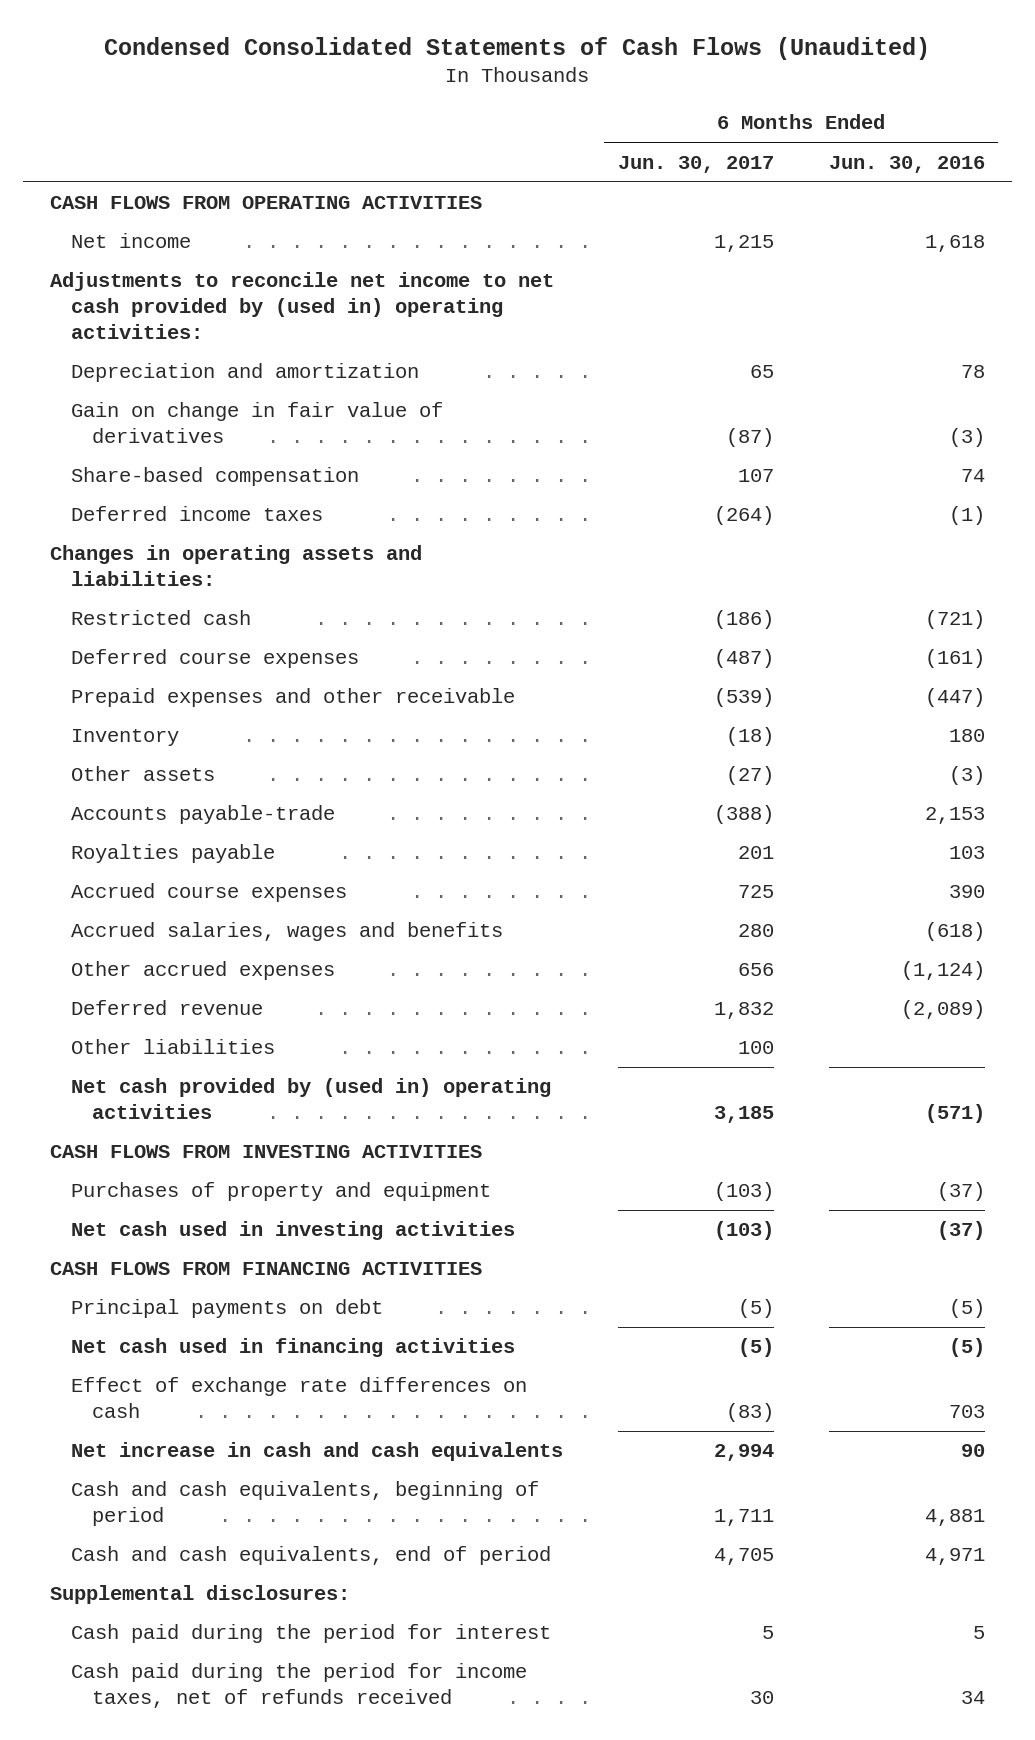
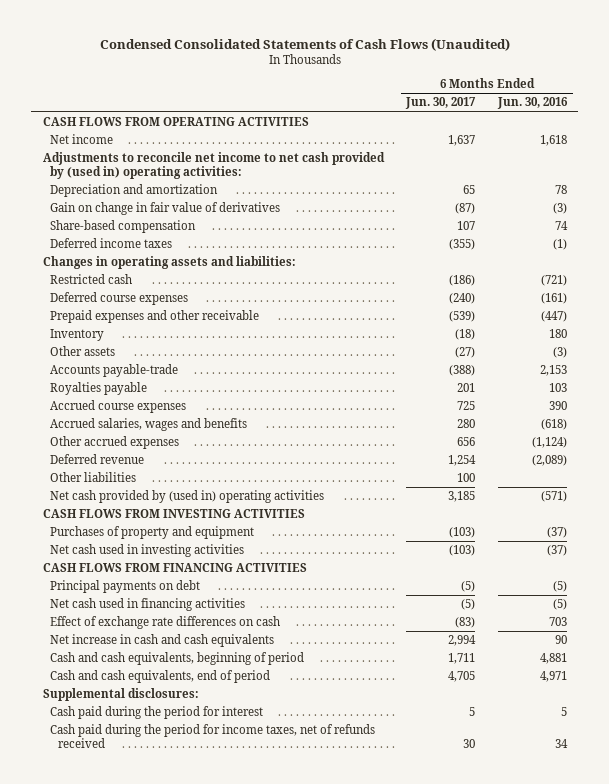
[713,235,774,253] 1,215 -> [448,135,476,147] 1,637
[713,506,774,526] (264) -> [449,239,476,251] (355)
[713,649,774,669] (487) -> [449,293,476,305] (240)
[713,1002,774,1020] 1,832 -> [448,455,477,467] 1,254

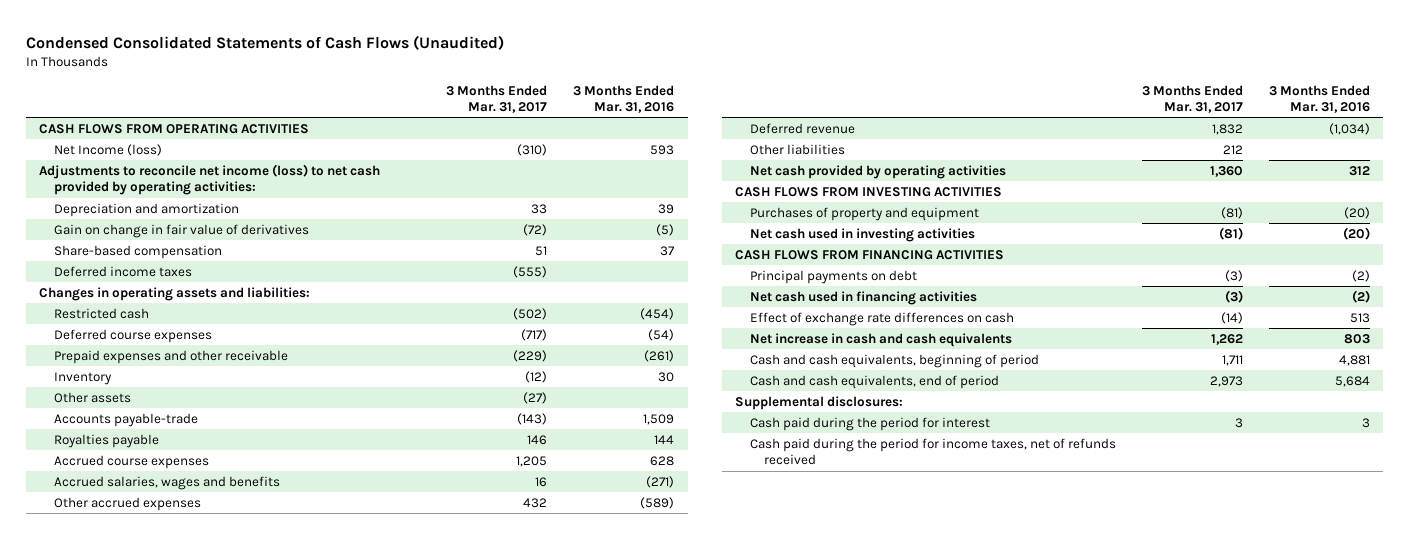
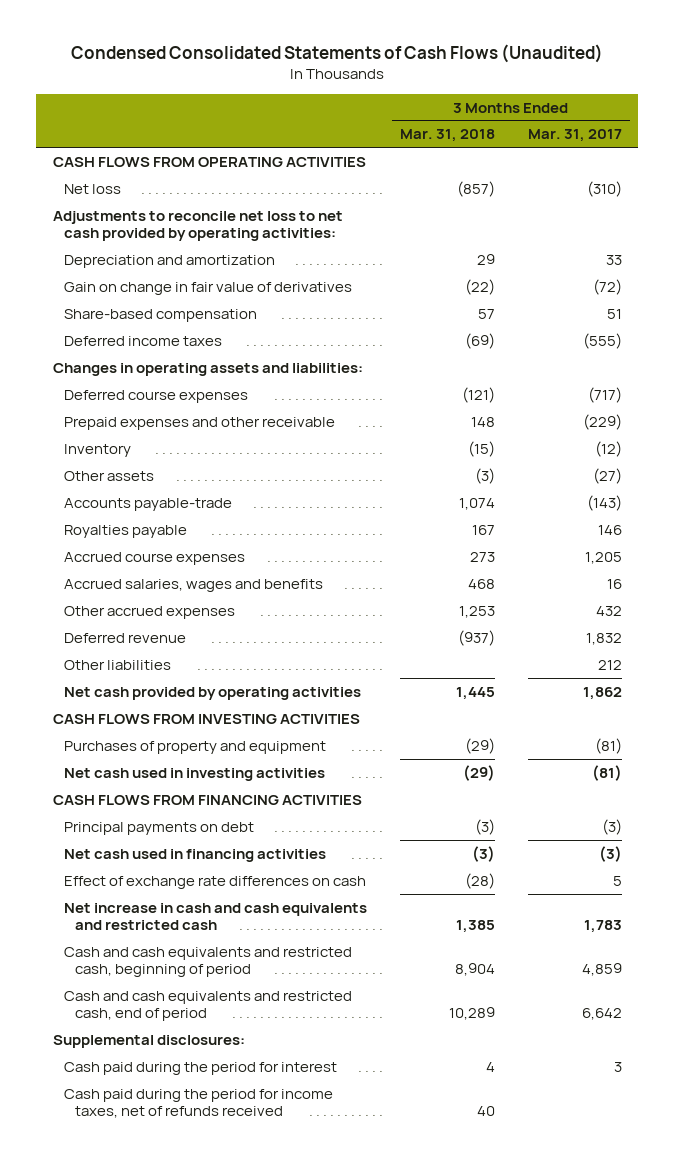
[573,84,675,114] 3 Months Ended Mar. 31, 2016 -> none
none -> [399,129,495,143] Mar. 31, 2018
[53,144,162,157] Net Income (loss) -> [63,183,121,194] Net loss
[39,164,381,196] Adjustments to reconcile net income (loss) to net cash provided by operating activities: -> [52,210,343,241] Adjustments to reconcile net loss to net cash provided by operating activities:
[53,308,149,320] Restricted cash -> none
[1209,166,1243,178] 1,360 -> [582,686,622,700] 1,862
[1220,312,1243,325] (14) -> [612,875,622,886] 5
[749,333,1012,348] Net increase in cash and cash equivalents -> [63,902,367,930] Net increase in cash and cash equivalents and restricted cash
[1210,334,1243,346] 1,262 -> [583,919,622,933] 1,783
[749,354,1039,369] Cash and cash equivalents, beginning of period -> [63,946,352,977] Cash and cash equivalents and restricted cash, beginning of period
[1221,355,1243,367] 1,711 -> [581,962,622,976] 4,859
[749,375,999,390] Cash and cash equivalents, end of period -> [63,990,352,1021] Cash and cash equivalents and restricted cash, end of period
[1209,376,1243,388] 2,973 -> [581,1007,622,1020] 6,642

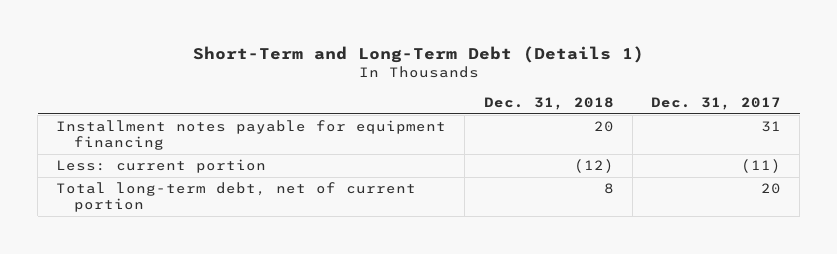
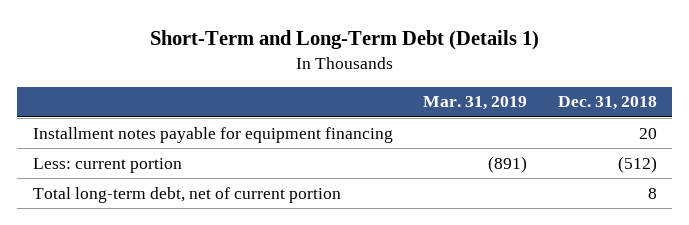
[650,97,781,111] Dec. 31, 2017 -> none
none -> [423,96,528,111] Mar. 31, 2019
[573,159,614,174] (12) -> [617,155,657,173] (512)

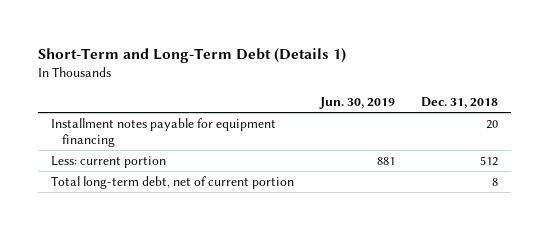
[423,96,528,111] Mar. 31, 2019 -> none
none -> [318,96,395,109] Jun. 30, 2019
[617,155,657,173] (512) -> [479,156,498,167] 512

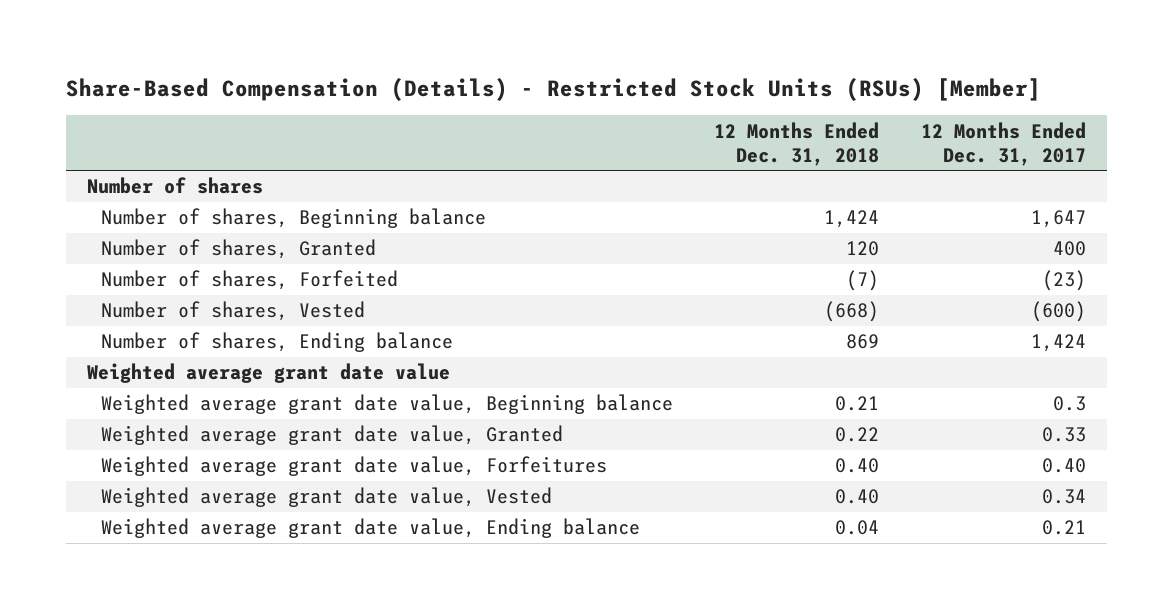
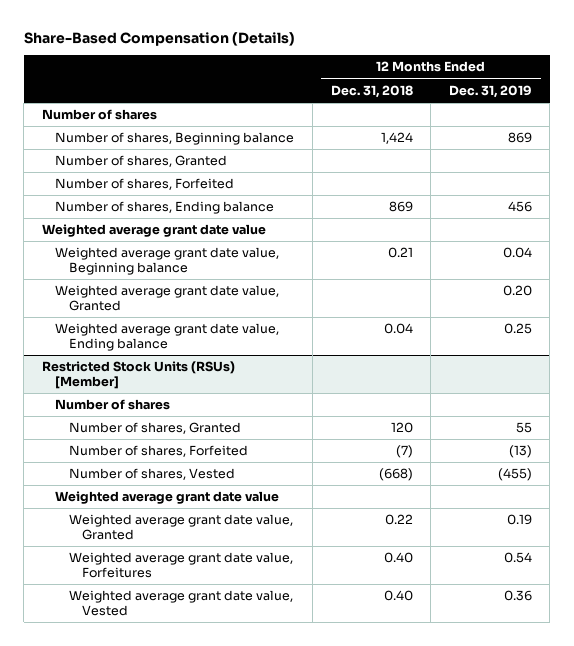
[66,78,1042,102] Share-Based Compensation (Details) - Restricted Stock Units (RSUs) [Member] -> [23,31,295,46] Share-Based Compensation (Details)
[920,121,1086,166] 12 Months Ended Dec. 31, 2017 -> none
none -> [448,84,532,98] Dec. 31, 2019
none -> [55,155,228,168] Number of shares, Granted
none -> [55,178,235,191] Number of shares, Forfeited
[100,332,453,353] Number of shares, Ending balance -> [55,201,275,215] Number of shares, Ending balance
none -> [41,224,266,238] Weighted average grant date value
[100,394,673,415] Weighted average grant date value, Beginning balance -> [55,247,280,275] Weighted average grant date value, Beginning balance
none -> [55,285,280,311] Weighted average grant date value, Granted
[100,518,640,539] Weighted average grant date value, Ending balance -> [55,323,280,351] Weighted average grant date value, Ending balance
none -> [41,361,235,389] Restricted Stock Units (RSUs) [Member]
none -> [55,399,171,411] Number of shares

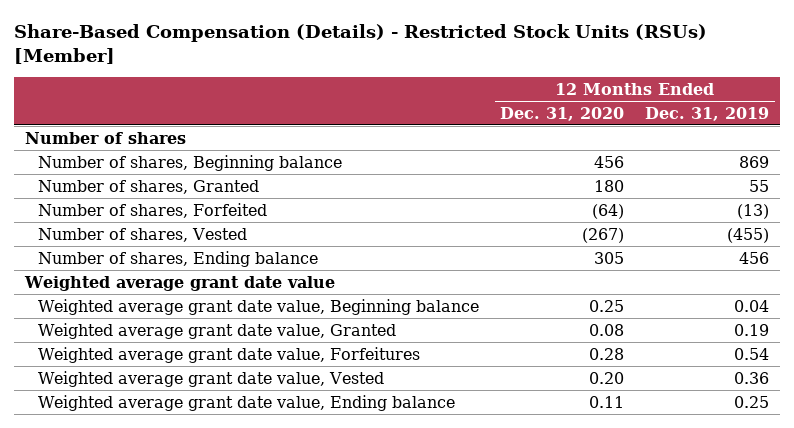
[23,31,295,46] Share-Based Compensation (Details) -> [13,23,707,64] Share-Based Compensation (Details) - Restricted Stock Units (RSUs) [Member]
[330,84,413,98] Dec. 31, 2018 -> none
none -> [499,106,624,121] Dec. 31, 2020
[55,155,228,168] Number of shares, Granted -> none
[55,178,235,191] Number of shares, Forfeited -> none
[41,224,266,238] Weighted average grant date value -> none
[55,285,280,311] Weighted average grant date value, Granted -> none
[41,361,235,389] Restricted Stock Units (RSUs) [Member] -> none
[55,399,171,411] Number of shares -> none
[55,201,275,215] Number of shares, Ending balance -> [37,250,318,267] Number of shares, Ending balance
[55,247,280,275] Weighted average grant date value, Beginning balance -> [37,298,479,315] Weighted average grant date value, Beginning balance
[55,323,280,351] Weighted average grant date value, Ending balance -> [37,394,455,411] Weighted average grant date value, Ending balance

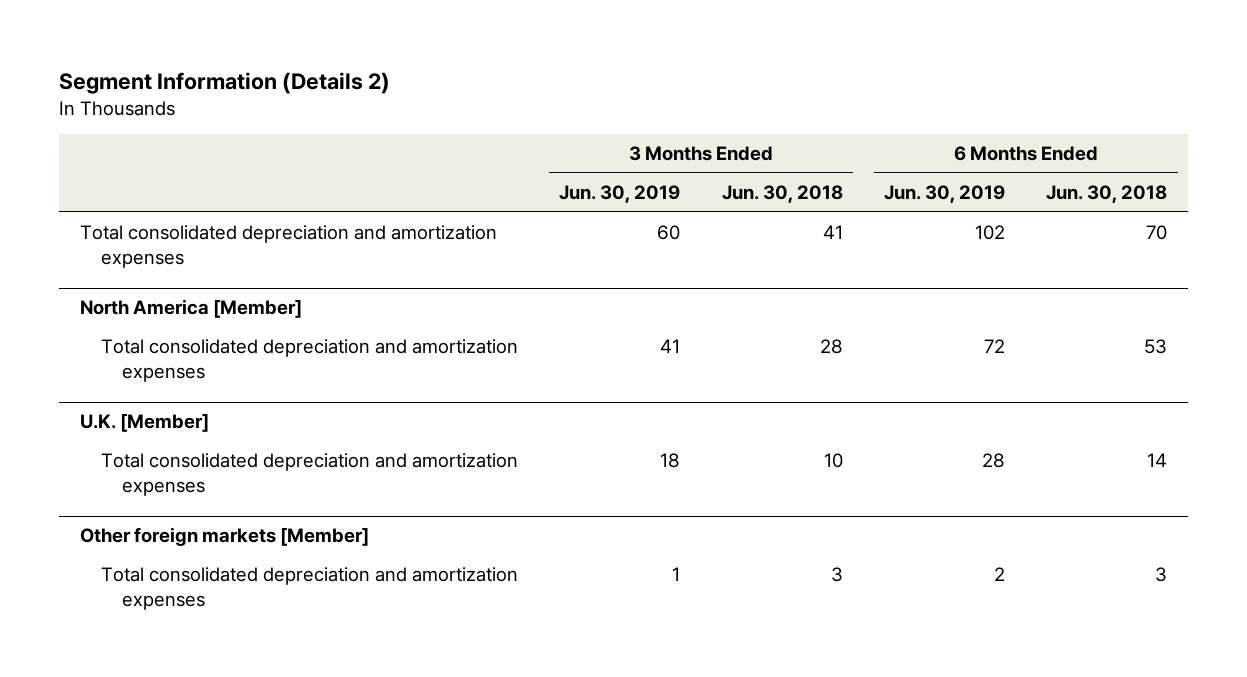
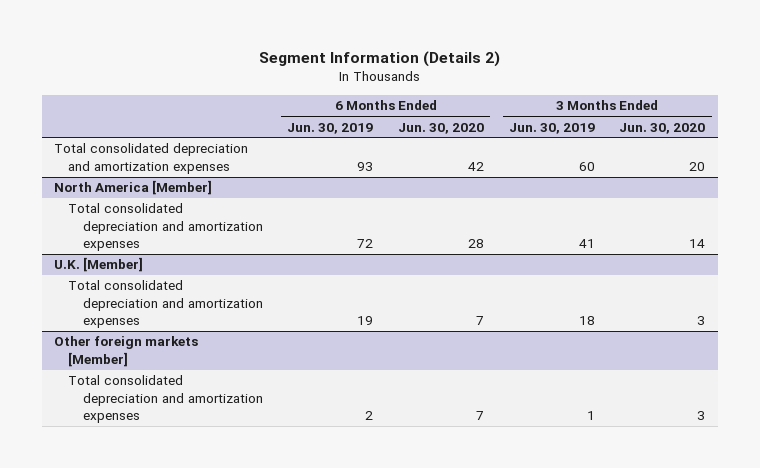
[721,184,843,203] Jun. 30, 2018 -> none
[1046,184,1168,203] Jun. 30, 2018 -> none
none -> [398,122,485,134] Jun. 30, 2020
none -> [619,122,706,134] Jun. 30, 2020
[975,225,1006,241] 102 -> [357,161,374,171] 93
[982,453,1006,469] 28 -> [357,316,374,326] 19

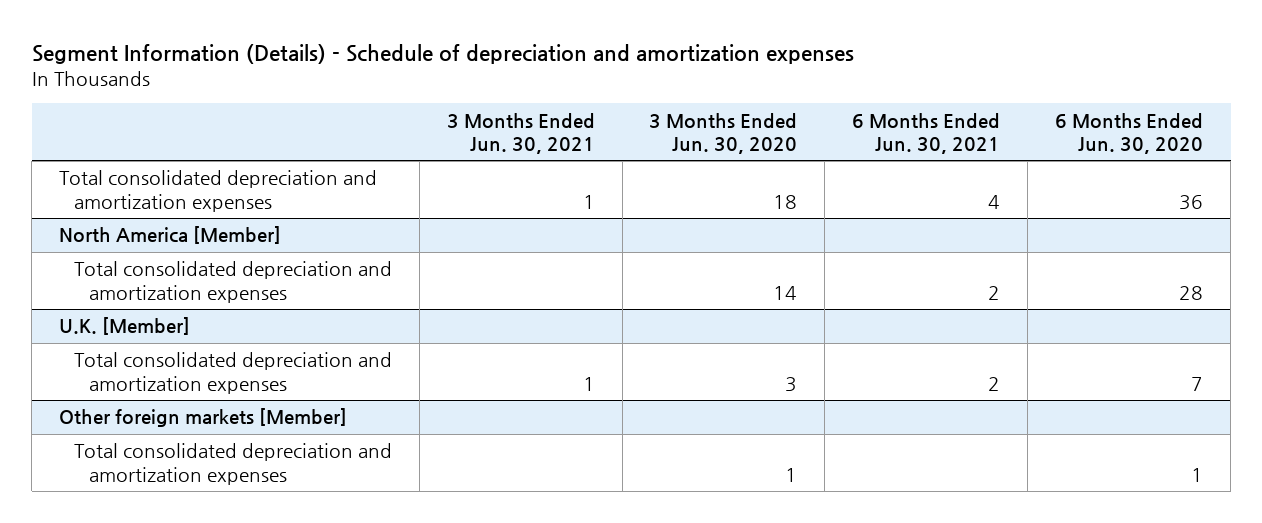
[258,50,500,67] Segment Information (Details 2) -> [31,44,854,65] Segment Information (Details) - Schedule of depreciation and amortization expenses
[287,122,374,134] Jun. 30, 2019 -> none
[508,122,595,134] Jun. 30, 2019 -> none
none -> [446,112,595,154] 3 Months Ended Jun. 30, 2021
none -> [852,112,1001,154] 6 Months Ended Jun. 30, 2021
[468,161,485,171] 42 -> [1179,194,1204,210] 36
[689,161,706,171] 20 -> [773,194,798,209] 18
[476,411,485,421] 7 -> [1191,467,1204,482] 1
[697,411,706,421] 3 -> [785,467,798,482] 1

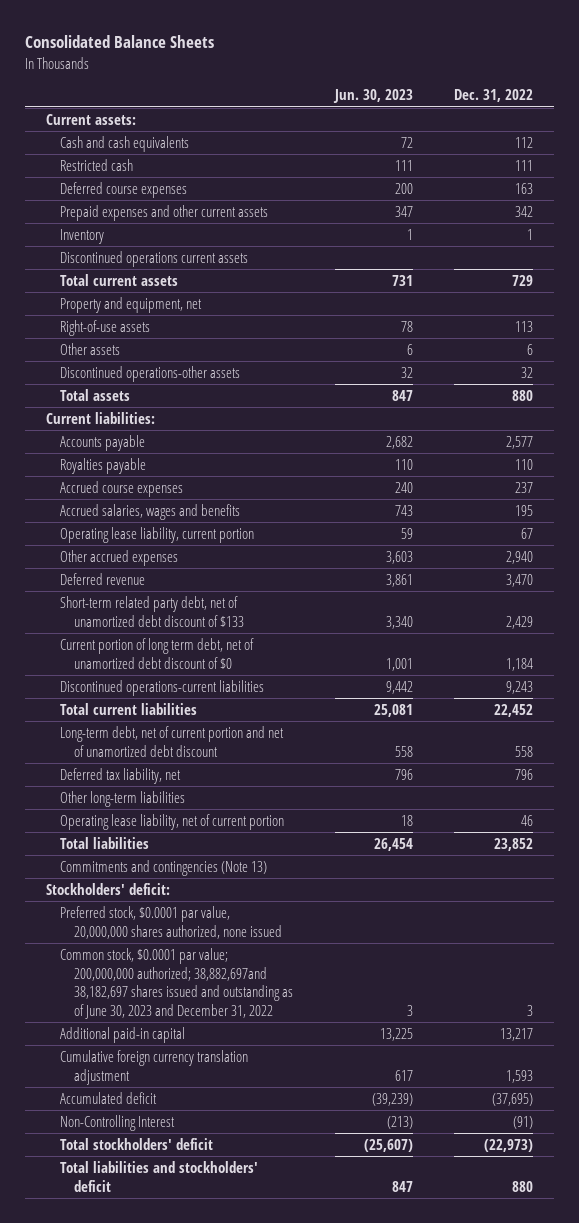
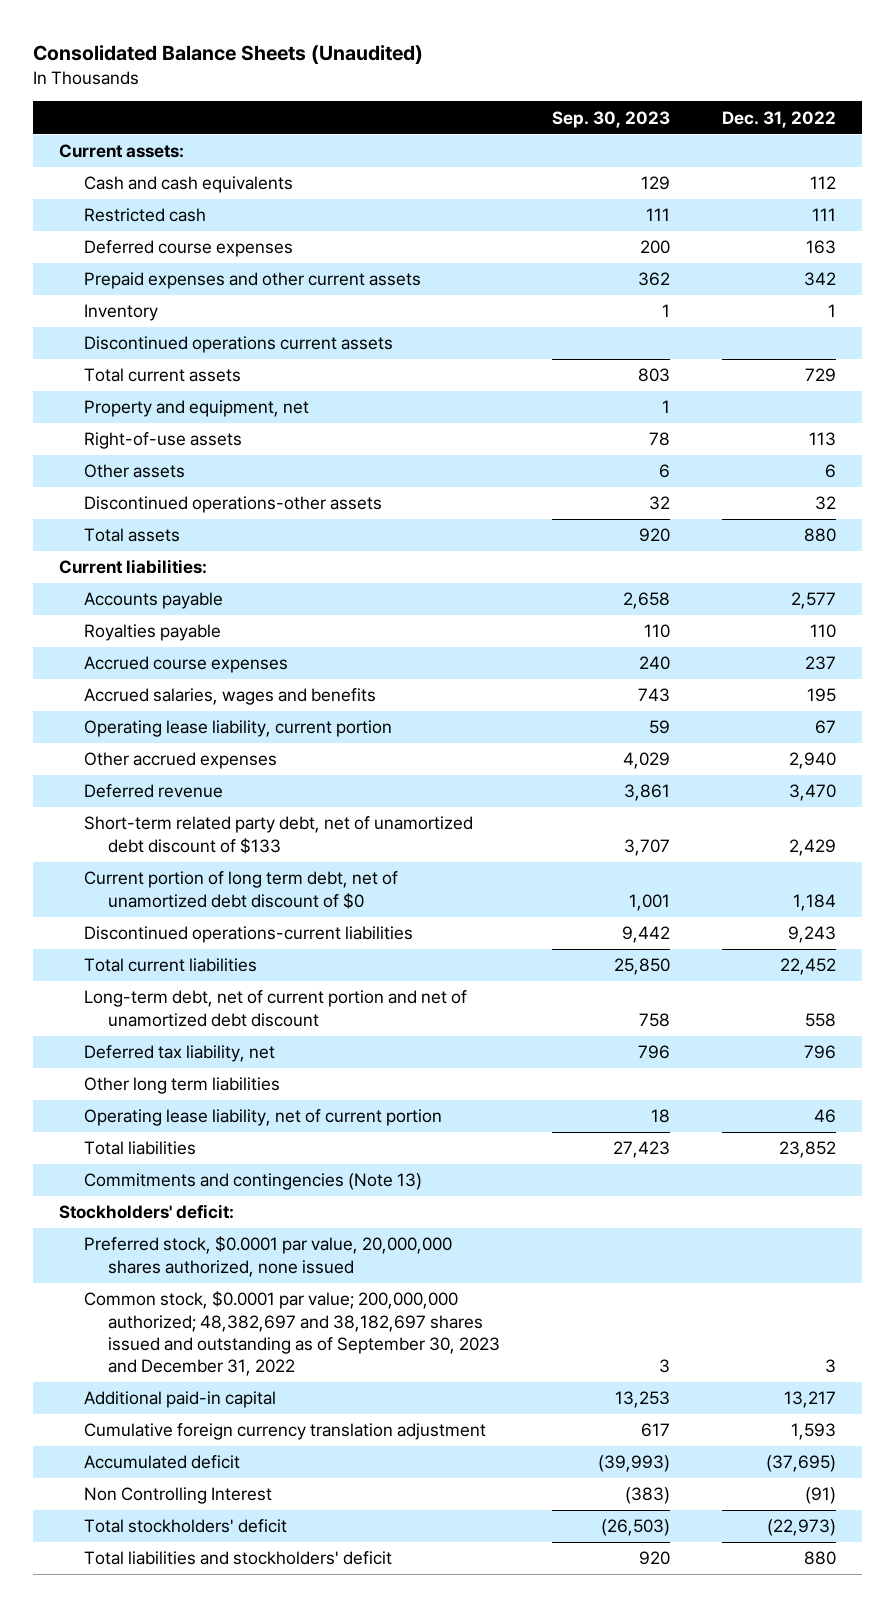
[25,35,215,49] Consolidated Balance Sheets -> [33,45,424,65] Consolidated Balance Sheets (Unaudited)
[332,89,413,104] Jun. 30, 2023 -> none
none -> [552,110,671,128] Sep. 30, 2023
[60,790,186,807] Other long-term liabilities -> [83,1077,280,1095] Other long term liabilities
[60,947,294,1019] Common stock, $0.0001 par value; 200,000,000 authorized; 38,882,697and 38,182,697 shares issued and outstanding as of June 30, 2023 and December 31, 2022 -> [83,1291,501,1377] Common stock, $0.0001 par value; 200,000,000 authorized; 48,382,697 and 38,182,697 shares issued and outstanding as of September 30, 2023 and December 31, 2022
[60,1114,176,1131] Non-Controlling Interest -> [83,1487,272,1505] Non Controlling Interest

